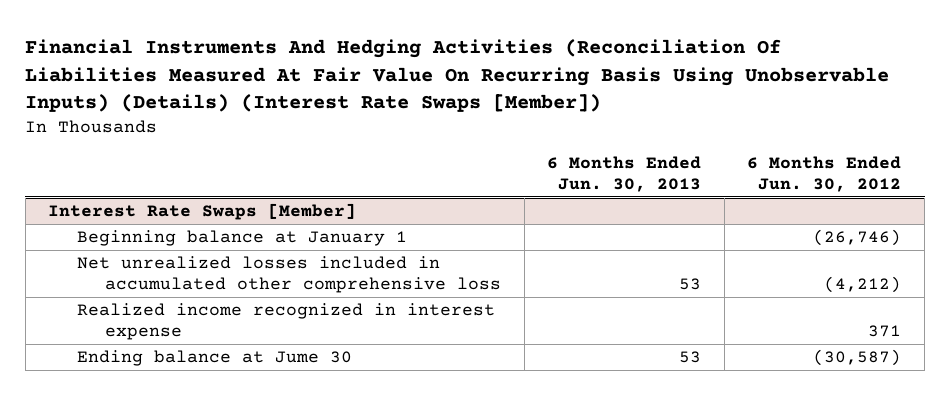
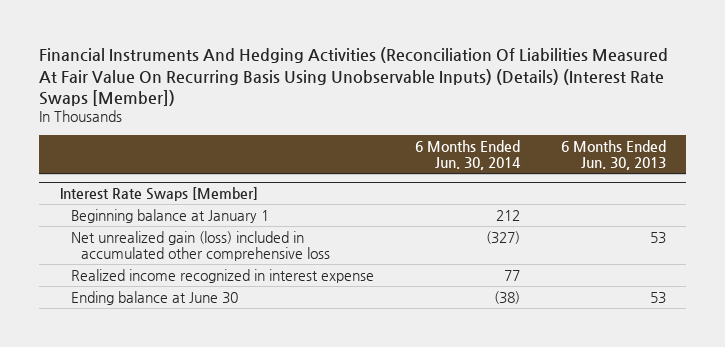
[747,156,902,193] 6 Months Ended Jun. 30, 2012 -> none
none -> [414,139,521,170] 6 Months Ended Jun. 30, 2014
[76,256,502,293] Net unrealized losses included in accumulated other comprehensive loss -> [70,230,331,261] Net unrealized gain (loss) included in accumulated other comprehensive loss
[76,350,352,367] Ending balance at Jume 30 -> [70,290,238,305] Ending balance at June 30

